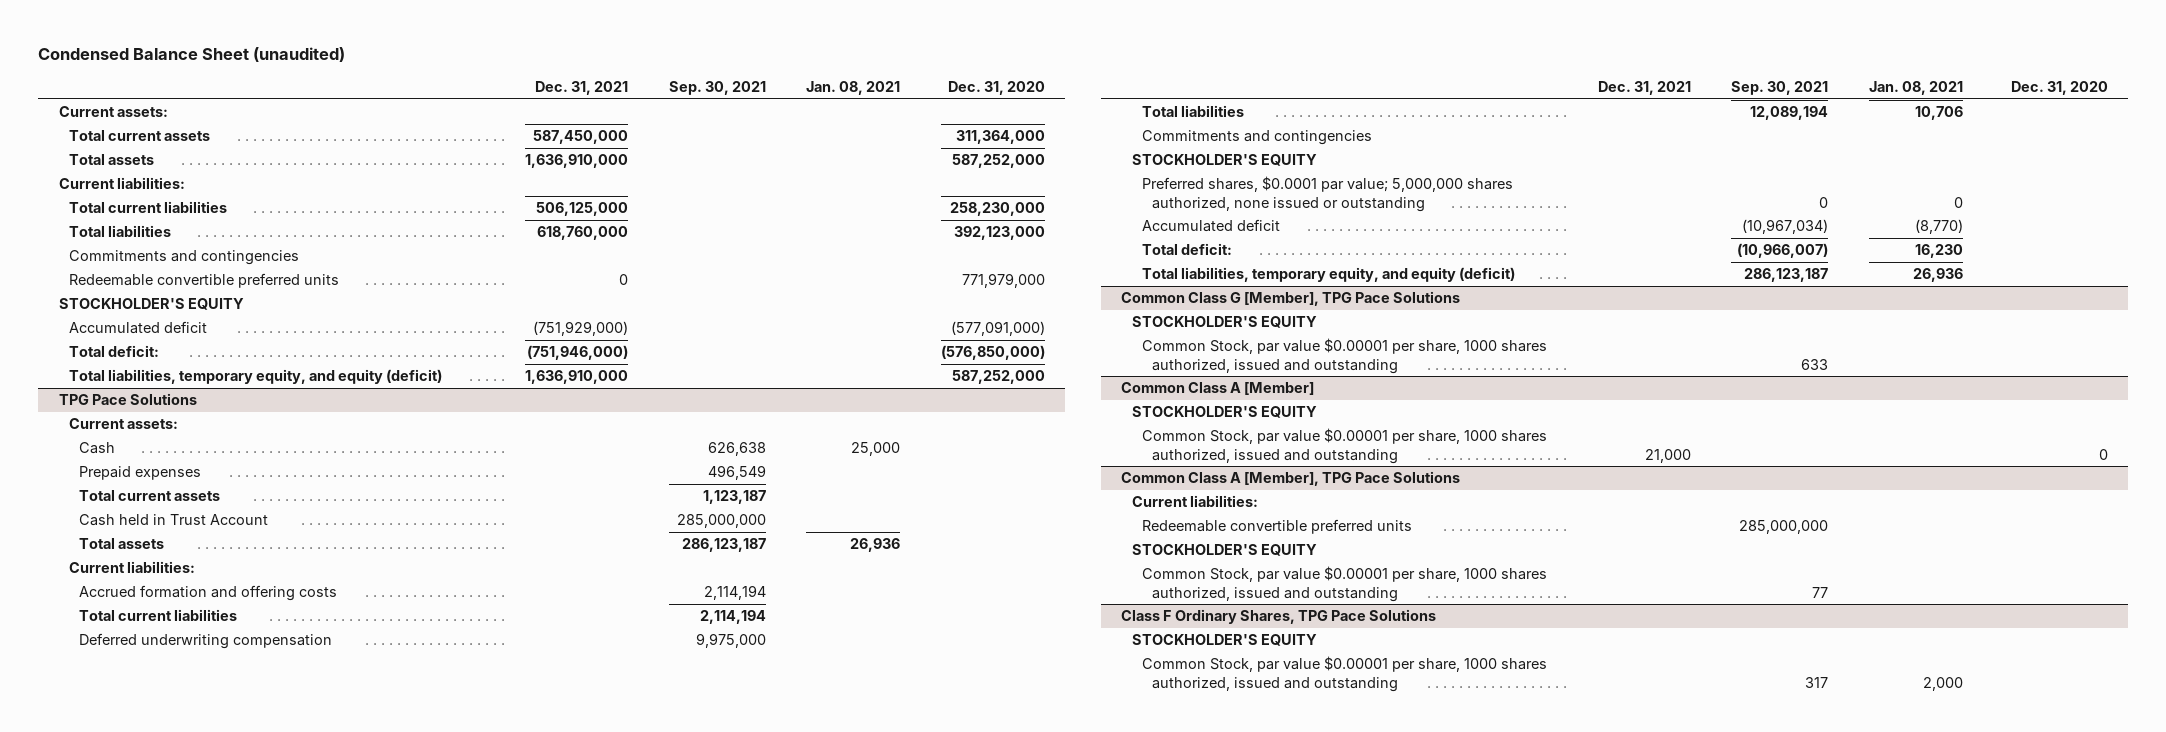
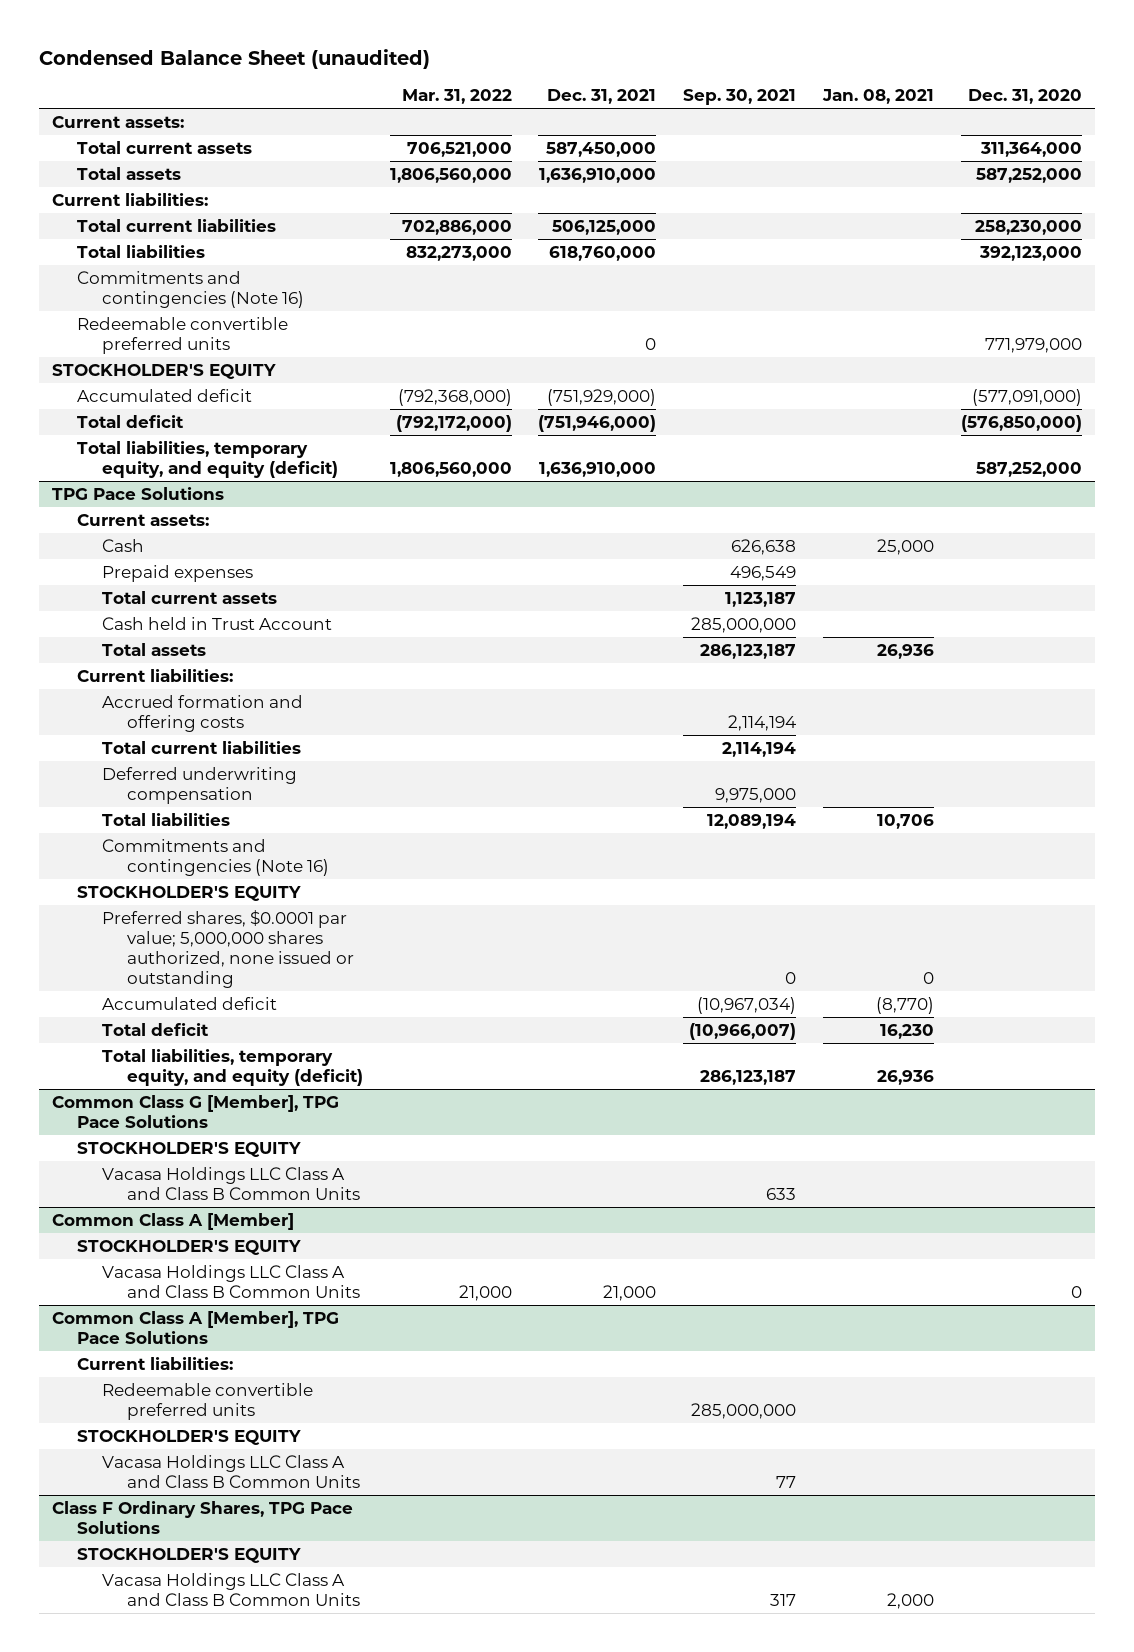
none -> [401,89,512,105] Mar. 31, 2022
[68,250,299,266] Commitments and contingencies -> [76,271,304,308] Commitments and contingencies (Note 16)
[68,345,159,358] Total deficit: -> [76,415,184,429] Total deficit
[1142,130,1373,146] Commitments and contingencies -> [101,839,329,876] Commitments and contingencies (Note 16)
[1142,243,1233,256] Total deficit: -> [101,1023,209,1037] Total deficit
[1142,338,1548,374] Common Stock, par value $0.00001 per share, 1000 shares authorized, issued and outstanding -> [101,1167,360,1200] Vacasa Holdings LLC Class A and Class B Common Units
[1142,428,1548,464] Common Stock, par value $0.00001 per share, 1000 shares authorized, issued and outstanding -> [101,1265,360,1298] Vacasa Holdings LLC Class A and Class B Common Units
[1142,566,1548,602] Common Stock, par value $0.00001 per share, 1000 shares authorized, issued and outstanding -> [101,1455,360,1488] Vacasa Holdings LLC Class A and Class B Common Units
[1142,656,1548,692] Common Stock, par value $0.00001 per share, 1000 shares authorized, issued and outstanding -> [101,1573,360,1606] Vacasa Holdings LLC Class A and Class B Common Units

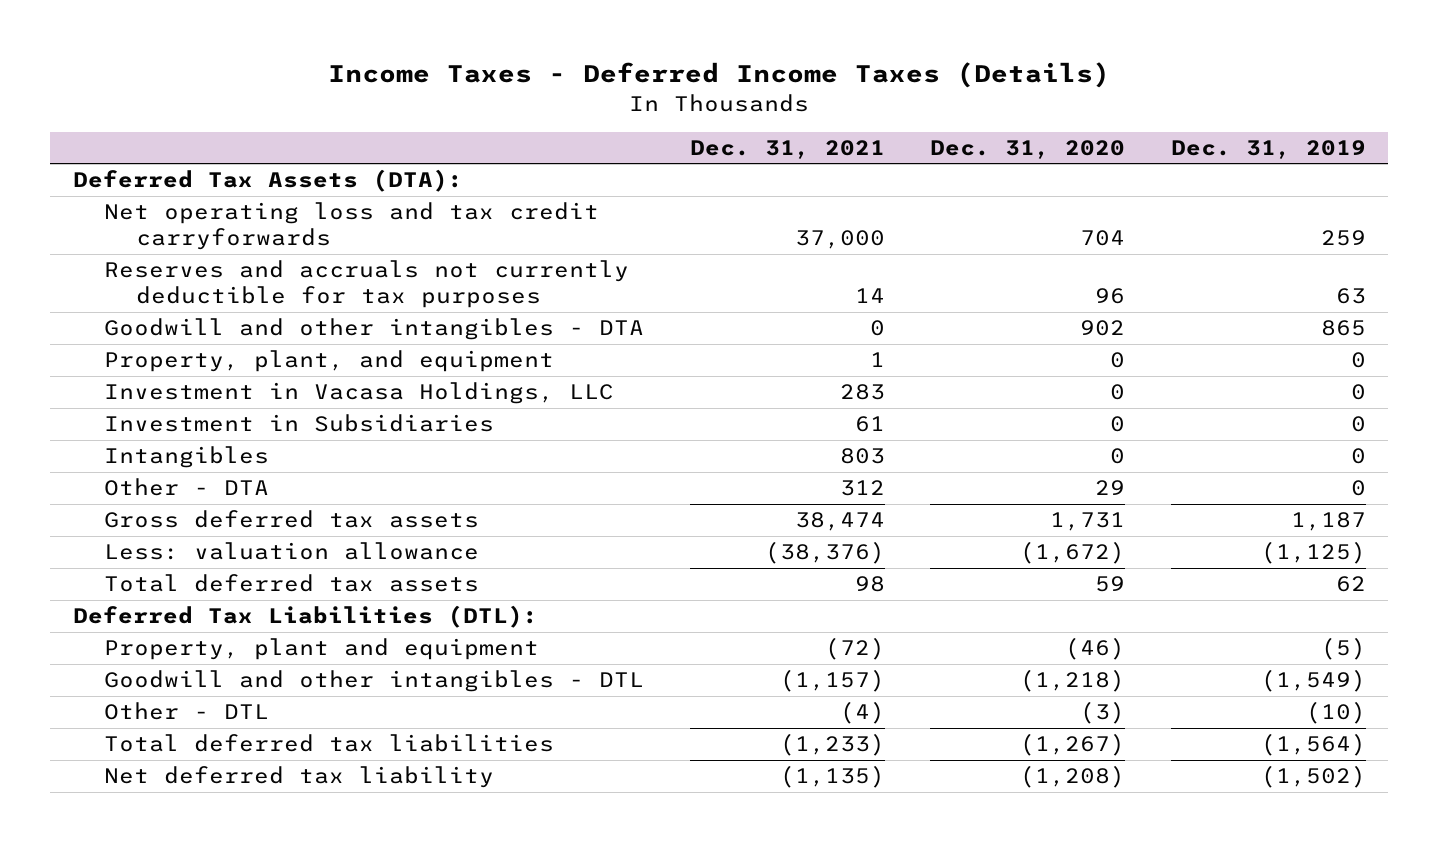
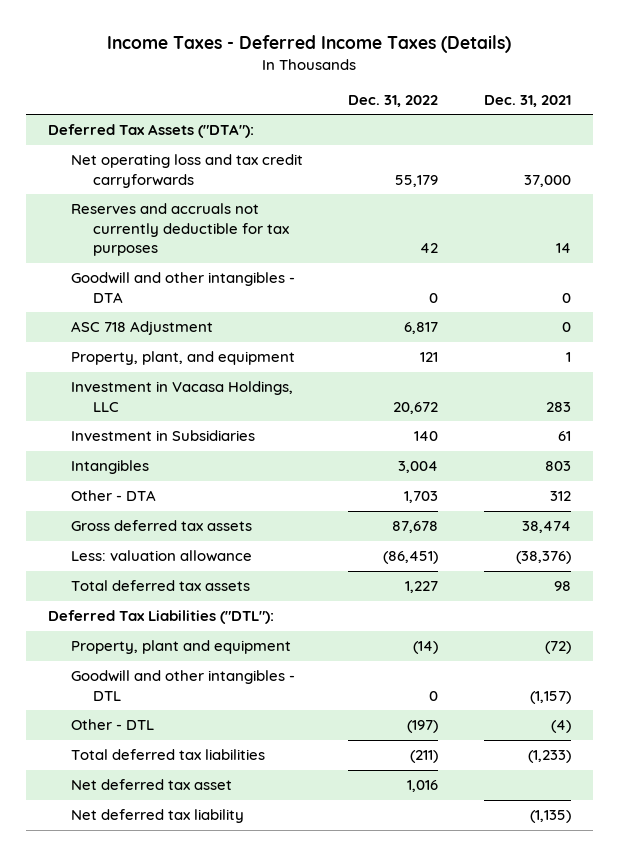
[930,139,1126,159] Dec. 31, 2020 -> none
[1170,139,1366,159] Dec. 31, 2019 -> none
none -> [348,94,439,107] Dec. 31, 2022
[72,169,463,193] Deferred Tax Assets (DTA): -> [48,124,255,139] Deferred Tax Assets ("DTA"):
none -> [70,321,213,336] ASC 718 Adjustment
[72,605,538,629] Deferred Tax Liabilities (DTL): -> [48,610,275,625] Deferred Tax Liabilities ("DTL"):
none -> [70,779,232,791] Net deferred tax asset

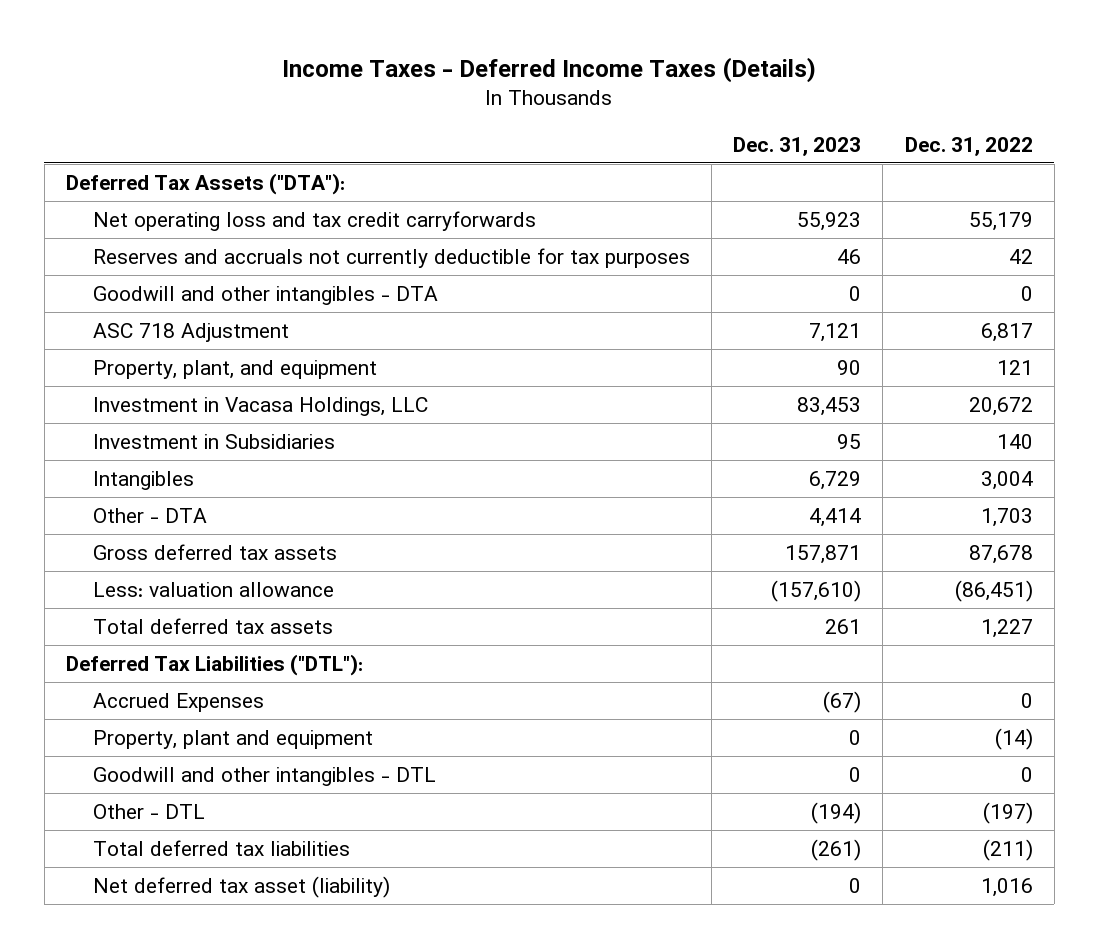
[483,94,571,107] Dec. 31, 2021 -> none
none -> [733,136,862,156] Dec. 31, 2023
none -> [92,692,264,712] Accrued Expenses
[70,809,244,824] Net deferred tax liability -> none
[70,779,232,791] Net deferred tax asset -> [92,875,390,898] Net deferred tax asset (liability)

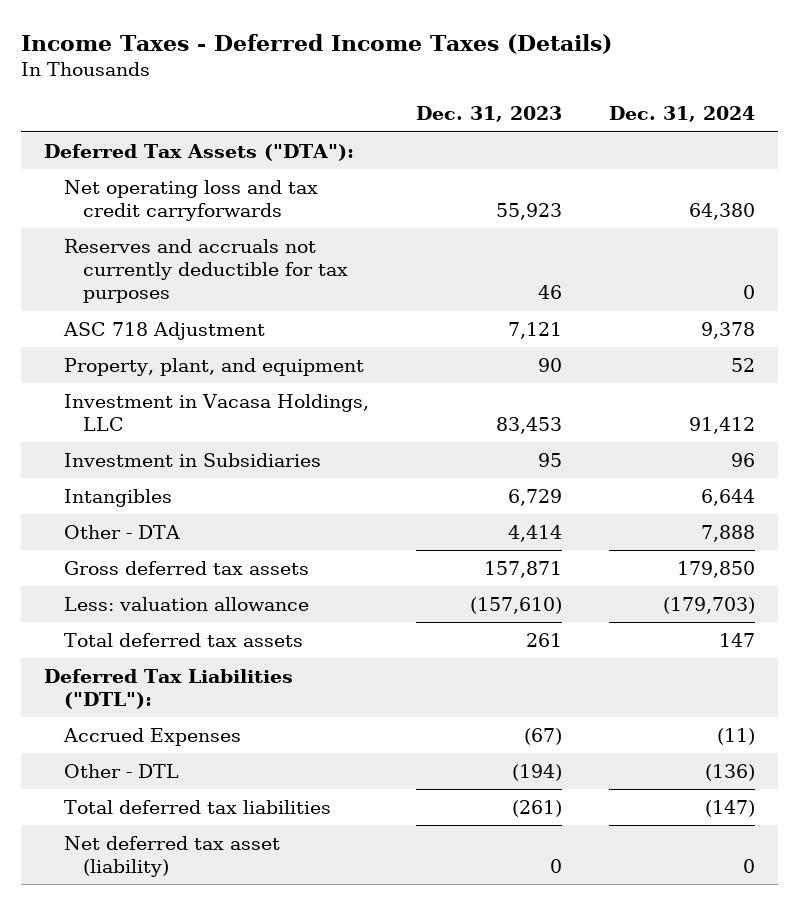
[904,136,1033,156] Dec. 31, 2022 -> none
none -> [608,106,755,123] Dec. 31, 2024
[92,285,438,305] Goodwill and other intangibles - DTA -> none
[92,729,373,749] Property, plant and equipment -> none
[92,766,436,786] Goodwill and other intangibles - DTL -> none

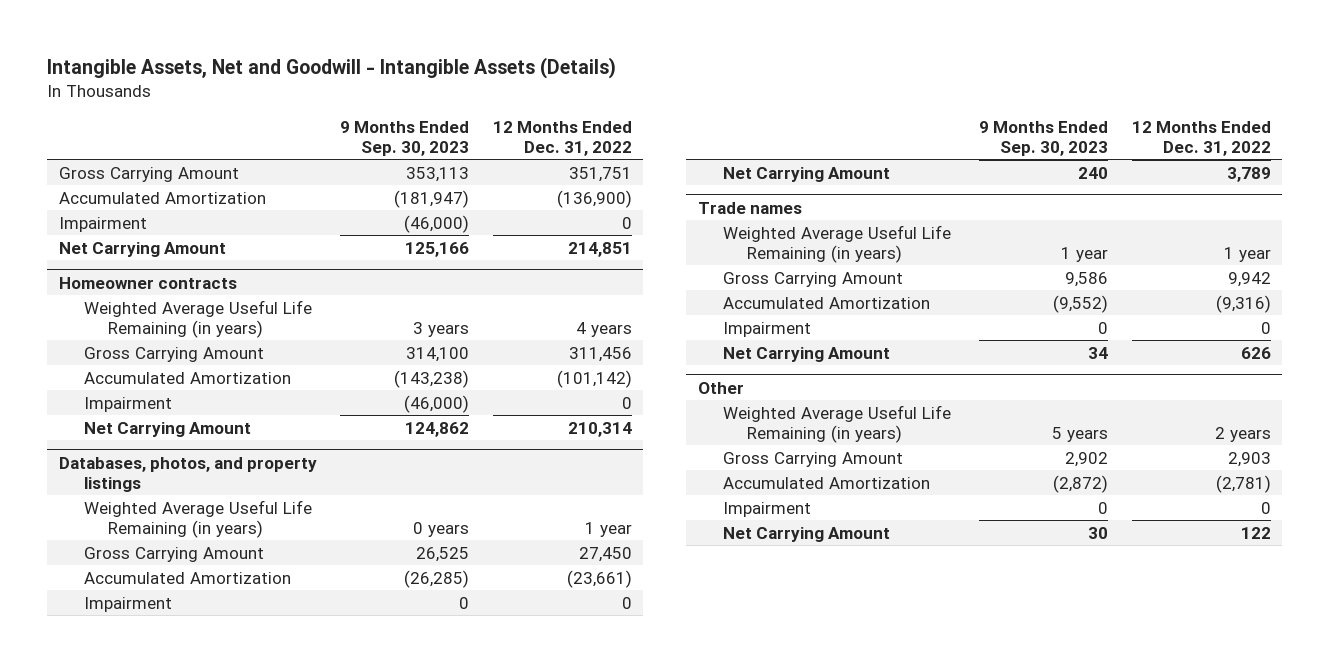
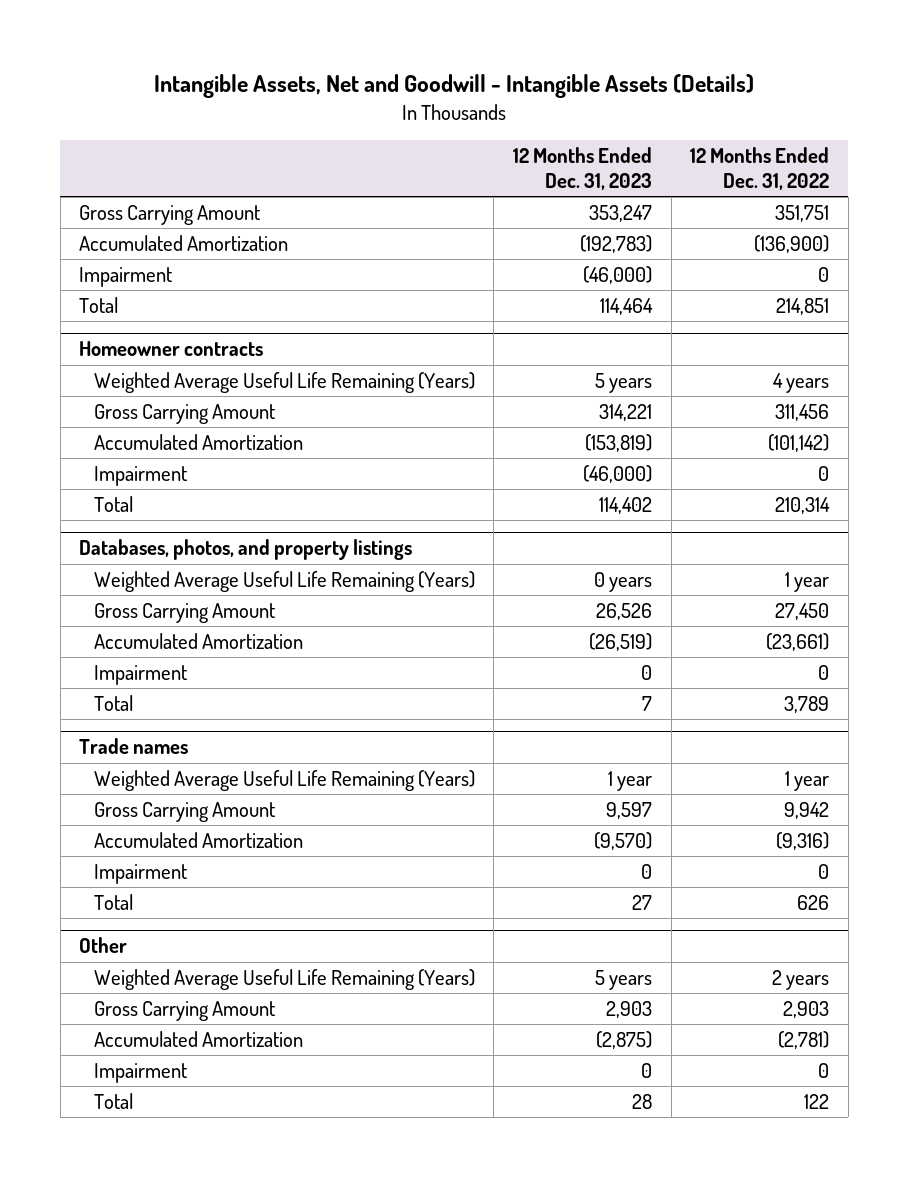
[340,120,470,156] 9 Months Ended Sep. 30, 2023 -> none
none -> [512,147,652,190] 12 Months Ended Dec. 31, 2023
[58,241,226,257] Net Carrying Amount -> [79,297,119,314] Total
[83,299,312,338] Weighted Average Useful Life Remaining (in years) -> [93,372,475,394] Weighted Average Useful Life Remaining (Years)
[83,421,251,437] Net Carrying Amount -> [93,496,133,513] Total
[83,499,312,538] Weighted Average Useful Life Remaining (in years) -> [93,571,475,593] Weighted Average Useful Life Remaining (Years)
[722,166,890,182] Net Carrying Amount -> [93,695,133,712] Total
[722,224,951,263] Weighted Average Useful Life Remaining (in years) -> [93,770,475,792] Weighted Average Useful Life Remaining (Years)
[722,346,890,362] Net Carrying Amount -> [93,894,133,911] Total
[722,404,951,443] Weighted Average Useful Life Remaining (in years) -> [93,969,475,991] Weighted Average Useful Life Remaining (Years)
[722,526,890,542] Net Carrying Amount -> [93,1093,133,1110] Total

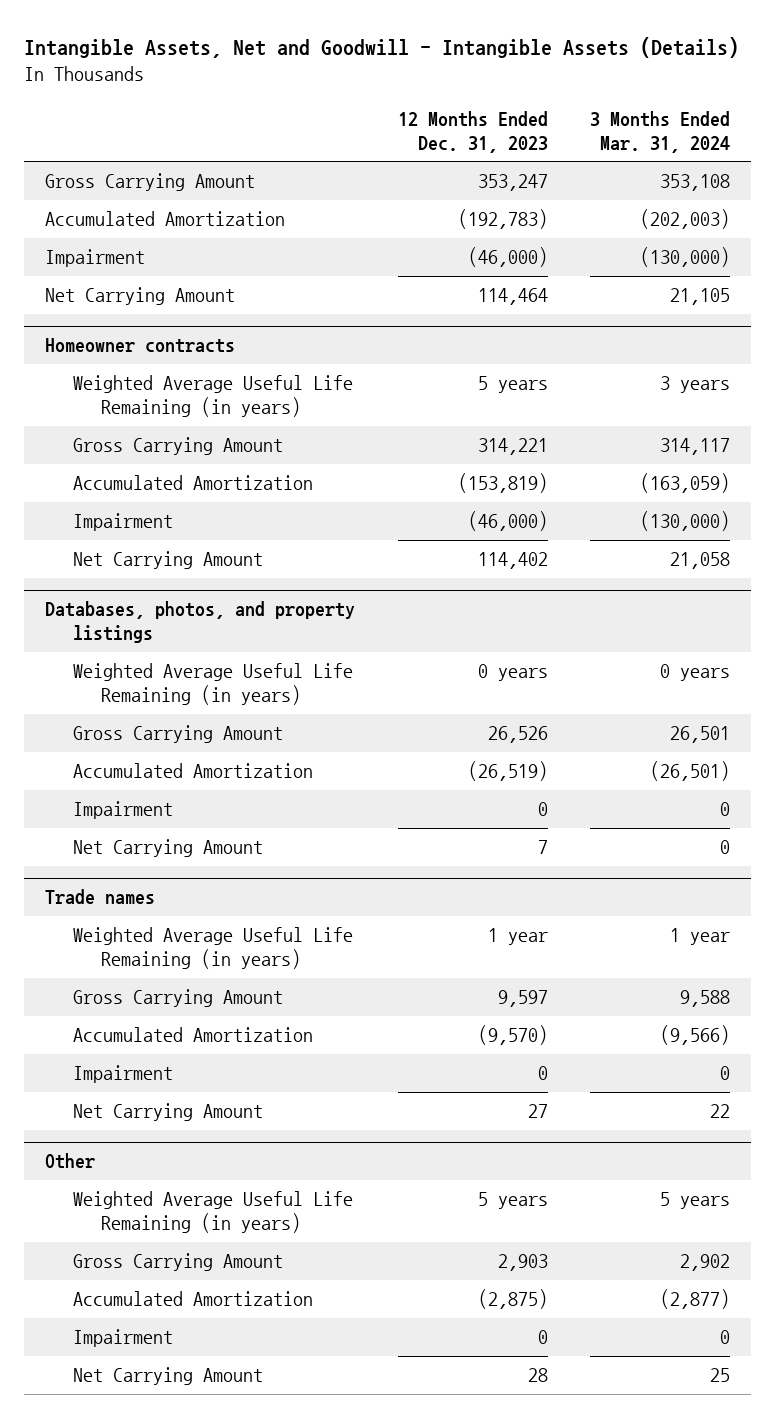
[690,147,830,190] 12 Months Ended Dec. 31, 2022 -> none
none -> [589,110,730,153] 3 Months Ended Mar. 31, 2024
[79,297,119,314] Total -> [45,287,236,306] Net Carrying Amount
[93,372,475,394] Weighted Average Useful Life Remaining (Years) -> [73,375,354,418] Weighted Average Useful Life Remaining (in years)
[93,496,133,513] Total -> [73,551,264,570] Net Carrying Amount
[93,571,475,593] Weighted Average Useful Life Remaining (Years) -> [73,663,354,706] Weighted Average Useful Life Remaining (in years)
[93,695,133,712] Total -> [73,839,264,858] Net Carrying Amount
[93,770,475,792] Weighted Average Useful Life Remaining (Years) -> [73,927,354,970] Weighted Average Useful Life Remaining (in years)
[93,894,133,911] Total -> [73,1103,264,1122] Net Carrying Amount
[93,969,475,991] Weighted Average Useful Life Remaining (Years) -> [73,1191,354,1234] Weighted Average Useful Life Remaining (in years)
[93,1093,133,1110] Total -> [73,1367,264,1386] Net Carrying Amount

